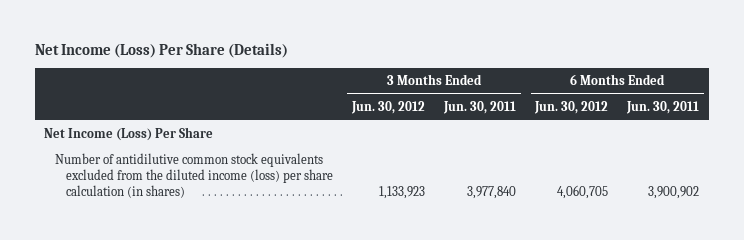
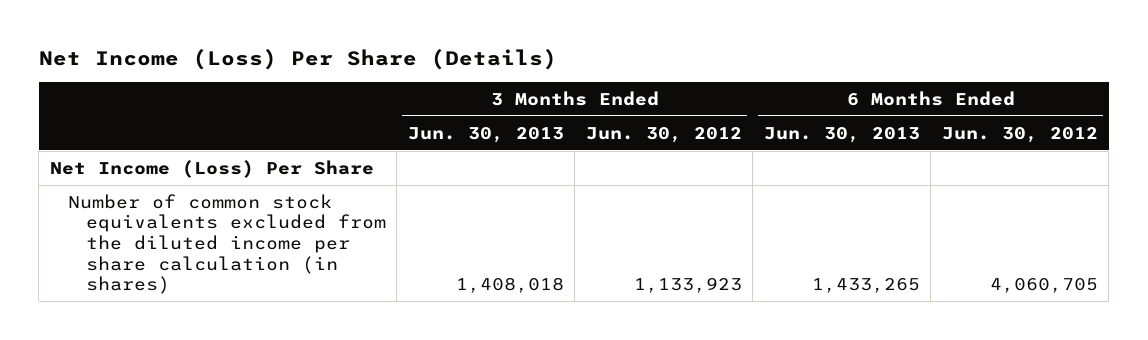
[443,101,517,115] Jun. 30, 2011 -> none
[626,101,700,115] Jun. 30, 2011 -> none
none -> [407,126,564,143] Jun. 30, 2013
none -> [763,126,920,143] Jun. 30, 2013
[55,153,334,199] Number of antidilutive common stock equivalents excluded from the diluted income (loss) per share calculation (in shares) -> [67,193,386,295] Number of common stock equivalents excluded from the diluted income per share calculation (in shares)

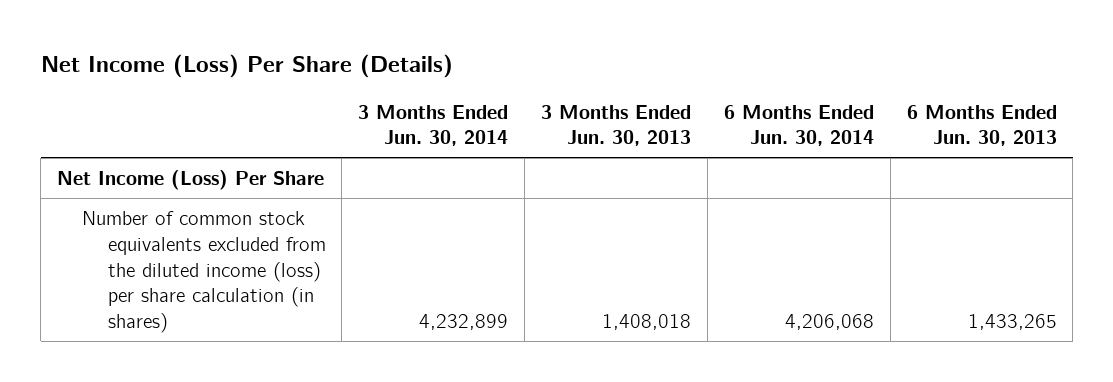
[585,126,742,143] Jun. 30, 2012 -> none
[941,126,1098,143] Jun. 30, 2012 -> none
none -> [358,104,509,147] 3 Months Ended Jun. 30, 2014
none -> [723,104,874,147] 6 Months Ended Jun. 30, 2014
[67,193,386,295] Number of common stock equivalents excluded from the diluted income per share calculation (in shares) -> [82,210,326,334] Number of common stock equivalents excluded from the diluted income (loss) per share calculation (in shares)

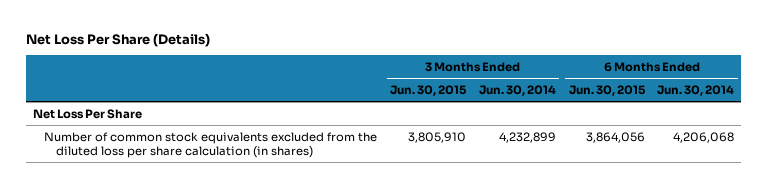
[40,53,453,78] Net Income (Loss) Per Share (Details) -> [26,32,211,47] Net Loss Per Share (Details)
[541,104,692,147] 3 Months Ended Jun. 30, 2013 -> none
[906,104,1057,147] 6 Months Ended Jun. 30, 2013 -> none
none -> [390,84,468,96] Jun. 30, 2015
none -> [568,84,646,96] Jun. 30, 2015
[56,169,324,190] Net Income (Loss) Per Share -> [32,108,142,119] Net Loss Per Share
[82,210,326,334] Number of common stock equivalents excluded from the diluted income (loss) per share calculation (in shares) -> [44,131,378,158] Number of common stock equivalents excluded from the diluted loss per share calculation (in shares)

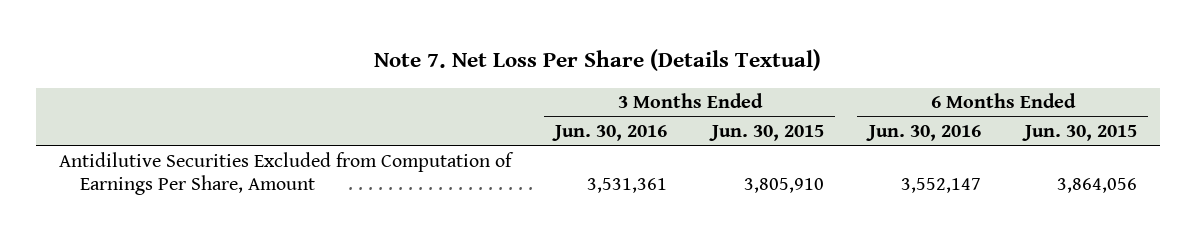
[26,32,211,47] Net Loss Per Share (Details) -> [373,49,821,72] Note 7. Net Loss Per Share (Details Textual)
[478,84,556,96] Jun. 30, 2014 -> none
[657,84,735,96] Jun. 30, 2014 -> none
none -> [552,125,668,142] Jun. 30, 2016
none -> [865,125,981,142] Jun. 30, 2016
[32,108,142,119] Net Loss Per Share -> none
[44,131,378,158] Number of common stock equivalents excluded from the diluted loss per share calculation (in shares) -> [58,151,514,196] Antidilutive Securities Excluded from Computation of Earnings Per Share, Amount

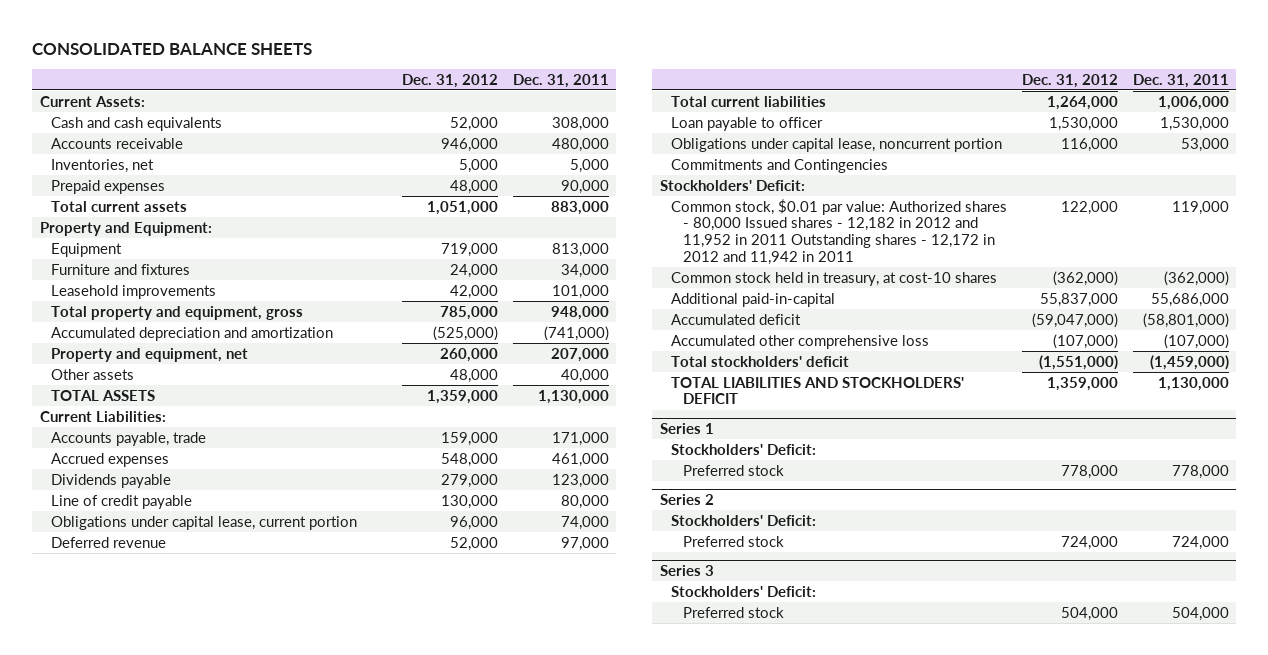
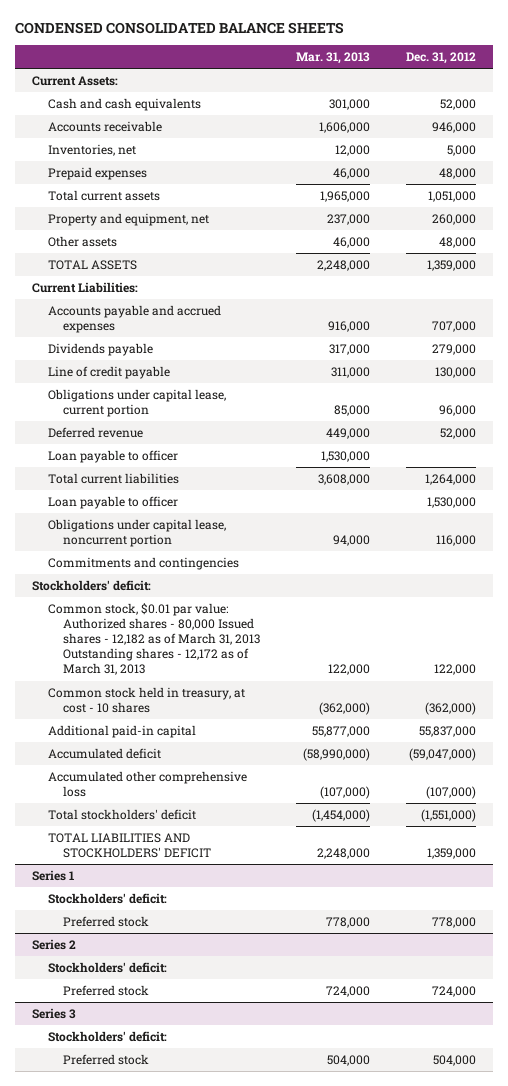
[32,42,313,55] CONSOLIDATED BALANCE SHEETS -> [14,22,344,35] CONDENSED CONSOLIDATED BALANCE SHEETS
[512,73,609,88] Dec. 31, 2011 -> none
none -> [295,52,370,65] Mar. 31, 2013
[39,221,212,236] Property and Equipment: -> none
[51,242,123,257] Equipment -> none
[51,263,191,275] Furniture and fixtures -> none
[51,284,217,299] Leasehold improvements -> none
[51,305,304,320] Total property and equipment, gross -> none
[51,326,334,341] Accumulated depreciation and amortization -> none
[51,431,207,446] Accounts payable, trade -> none
[51,452,170,467] Accrued expenses -> none
none -> [47,304,221,334] Accounts payable and accrued expenses
none -> [47,449,178,463] Loan payable to officer
[671,158,889,173] Commitments and Contingencies -> [47,556,239,570] Commitments and contingencies
[659,179,805,191] Stockholders' Deficit: -> [32,579,152,591] Stockholders' deficit:
[671,198,1008,265] Common stock, $0.01 par value: Authorized shares - 80,000 Issued shares - 12,182 in 2012 and 11,952 in 2011 Outstanding shares - 12,172 in 2012 and 11,942 in 2011 -> [47,602,261,676] Common stock, $0.01 par value: Authorized shares - 80,000 Issued shares - 12,182 as of March 31, 2013 Outstanding shares - 12,172 as of March 31, 2013
[671,271,998,286] Common stock held in treasury, at cost-10 shares -> [47,686,245,714] Common stock held in treasury, at cost - 10 shares
[671,292,836,307] Additional paid-in-capital -> [47,724,196,738] Additional paid-in capital
[671,443,817,455] Stockholders' Deficit: -> [47,892,167,904] Stockholders' deficit:
[671,514,817,526] Stockholders' Deficit: -> [47,961,167,973] Stockholders' deficit:
[671,585,817,597] Stockholders' Deficit: -> [47,1030,167,1042] Stockholders' deficit:

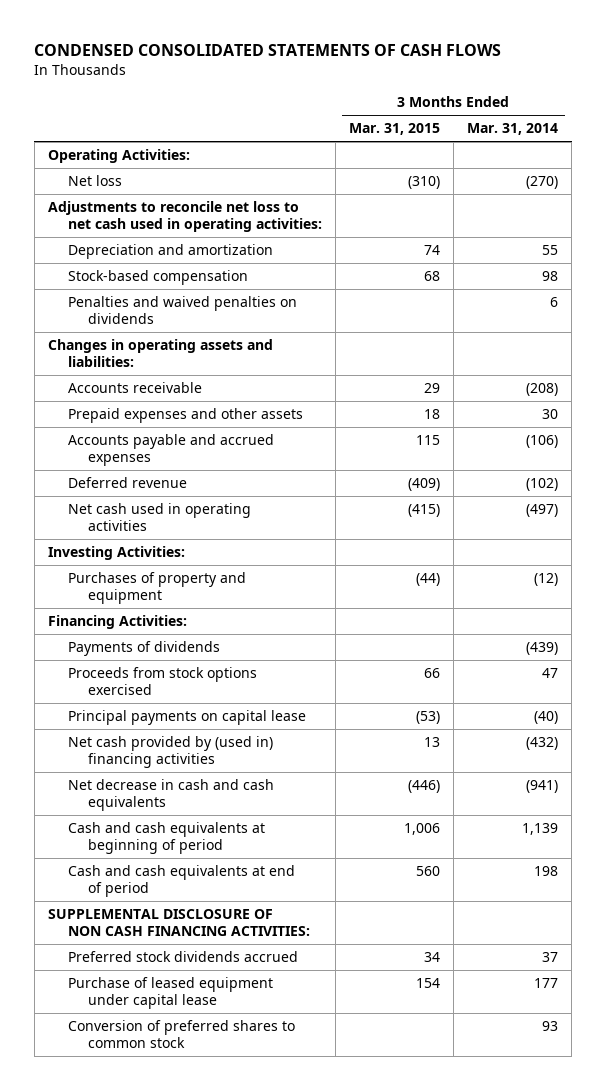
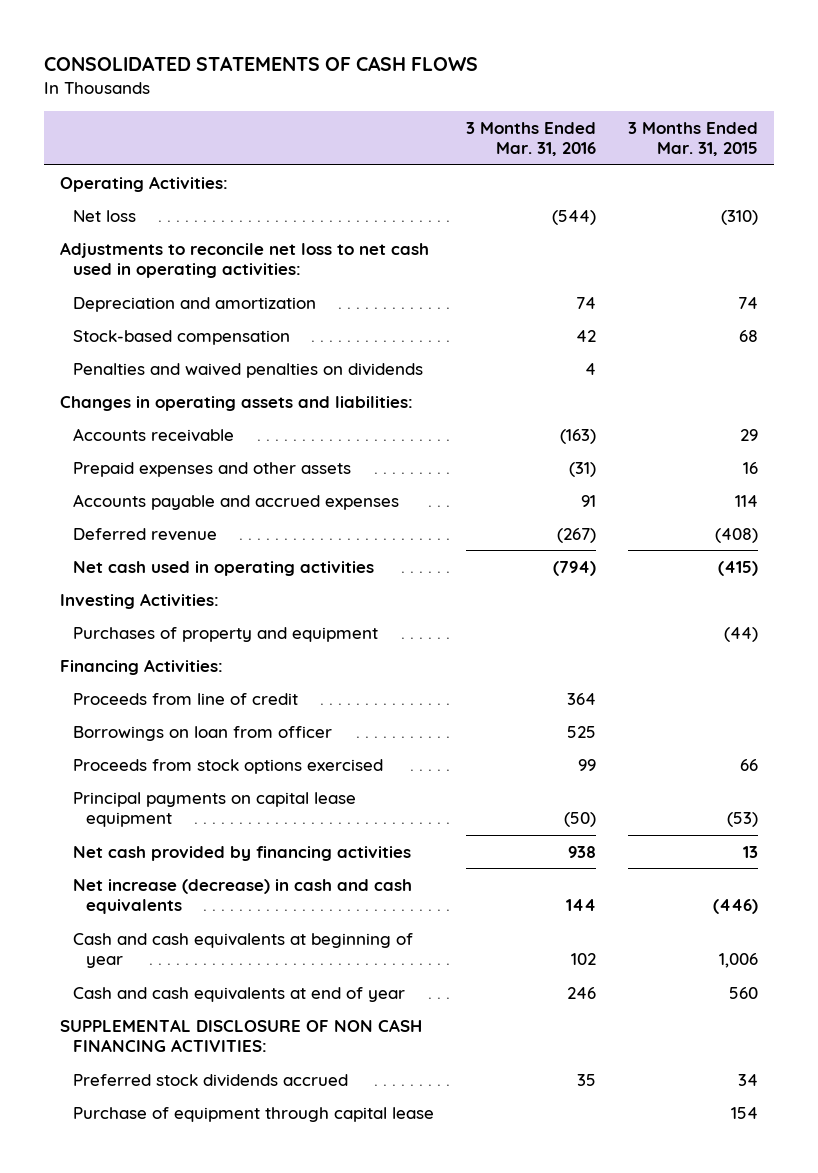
[34,43,502,56] CONDENSED CONSOLIDATED STATEMENTS OF CASH FLOWS -> [44,55,479,71] CONSOLIDATED STATEMENTS OF CASH FLOWS
[467,123,559,136] Mar. 31, 2014 -> none
none -> [466,121,597,157] 3 Months Ended Mar. 31, 2016
[423,409,440,420] 18 -> [742,461,758,474] 16
[415,435,440,446] 115 -> [734,494,758,507] 114
[407,478,440,492] (409) -> [714,527,758,543] (408)
[67,641,220,657] Payments of dividends -> none
none -> [73,692,299,705] Proceeds from line of credit
none -> [73,725,333,741] Borrowings on loan from officer
[67,710,306,726] Principal payments on capital lease -> [73,791,357,828] Principal payments on capital lease equipment
[67,736,273,768] Net cash provided by (used in) financing activities -> [73,845,412,861] Net cash provided by financing activities
[67,779,274,811] Net decrease in cash and cash equivalents -> [73,878,413,915] Net increase (decrease) in cash and cash equivalents
[67,822,265,854] Cash and cash equivalents at beginning of period -> [73,932,414,969] Cash and cash equivalents at beginning of year
[67,865,295,897] Cash and cash equivalents at end of period -> [73,986,406,1002] Cash and cash equivalents at end of year
[67,1020,295,1048] Conversion of preferred shares to common stock -> none
[67,977,273,1009] Purchase of leased equipment under capital lease -> [73,1106,435,1122] Purchase of equipment through capital lease

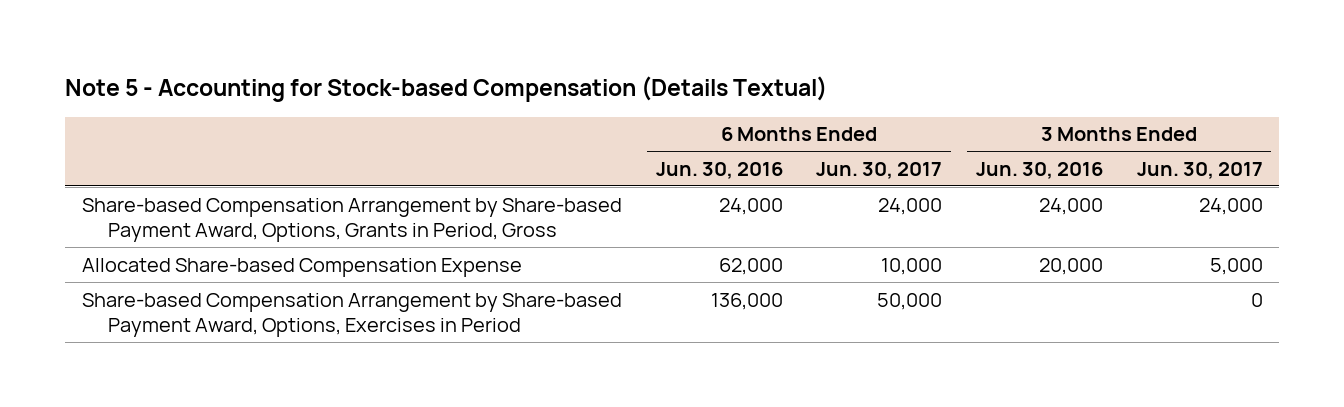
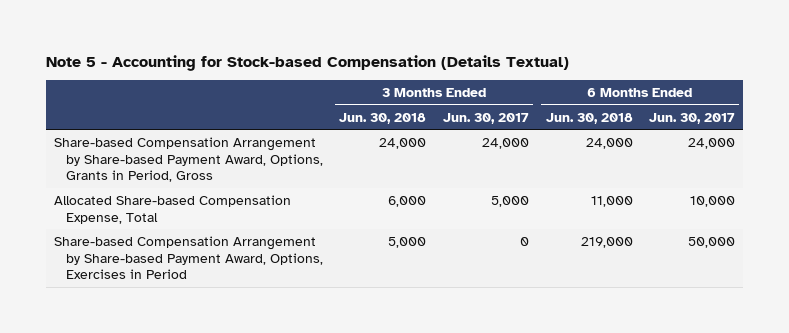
[655,161,783,179] Jun. 30, 2016 -> none
[975,161,1103,179] Jun. 30, 2016 -> none
none -> [339,112,427,124] Jun. 30, 2018
none -> [545,112,633,124] Jun. 30, 2018
[81,257,522,277] Allocated Share-based Compensation Expense -> [54,194,292,224] Allocated Share-based Compensation Expense, Total

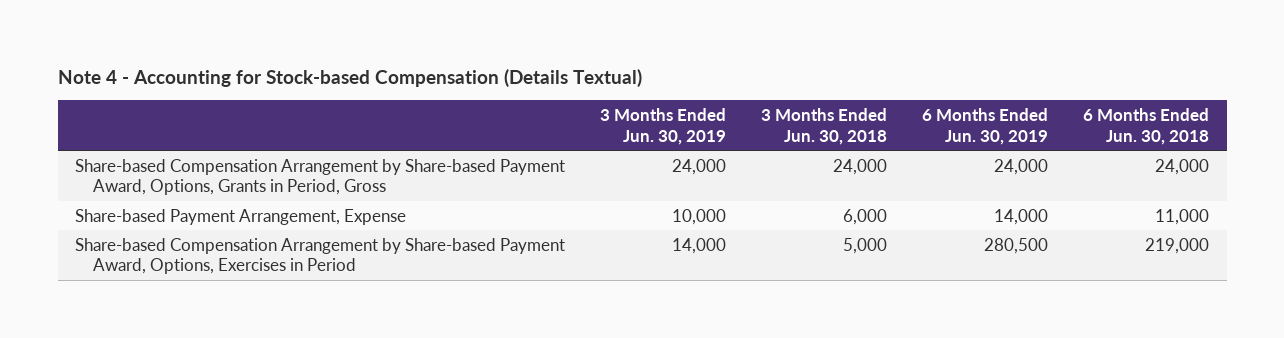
[45,54,569,71] Note 5 - Accounting for Stock-based Compensation (Details Textual) -> [57,68,642,87] Note 4 - Accounting for Stock-based Compensation (Details Textual)
[442,112,529,124] Jun. 30, 2017 -> none
[649,112,736,124] Jun. 30, 2017 -> none
none -> [600,107,727,145] 3 Months Ended Jun. 30, 2019
none -> [922,107,1049,145] 6 Months Ended Jun. 30, 2019
[54,194,292,224] Allocated Share-based Compensation Expense, Total -> [75,208,407,225] Share-based Payment Arrangement, Expense

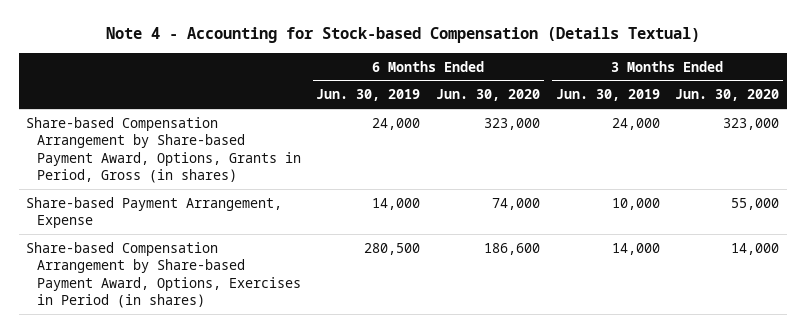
[761,107,888,145] 3 Months Ended Jun. 30, 2018 -> none
[1083,107,1210,145] 6 Months Ended Jun. 30, 2018 -> none
none -> [436,89,541,102] Jun. 30, 2020
none -> [675,89,780,102] Jun. 30, 2020
[75,158,566,196] Share-based Compensation Arrangement by Share-based Payment Award, Options, Grants in Period, Gross -> [26,116,301,184] Share-based Compensation Arrangement by Share-based Payment Award, Options, Grants in Period, Gross (in shares)
[75,237,566,275] Share-based Compensation Arrangement by Share-based Payment Award, Options, Exercises in Period -> [26,241,301,309] Share-based Compensation Arrangement by Share-based Payment Award, Options, Exercises in Period (in shares)

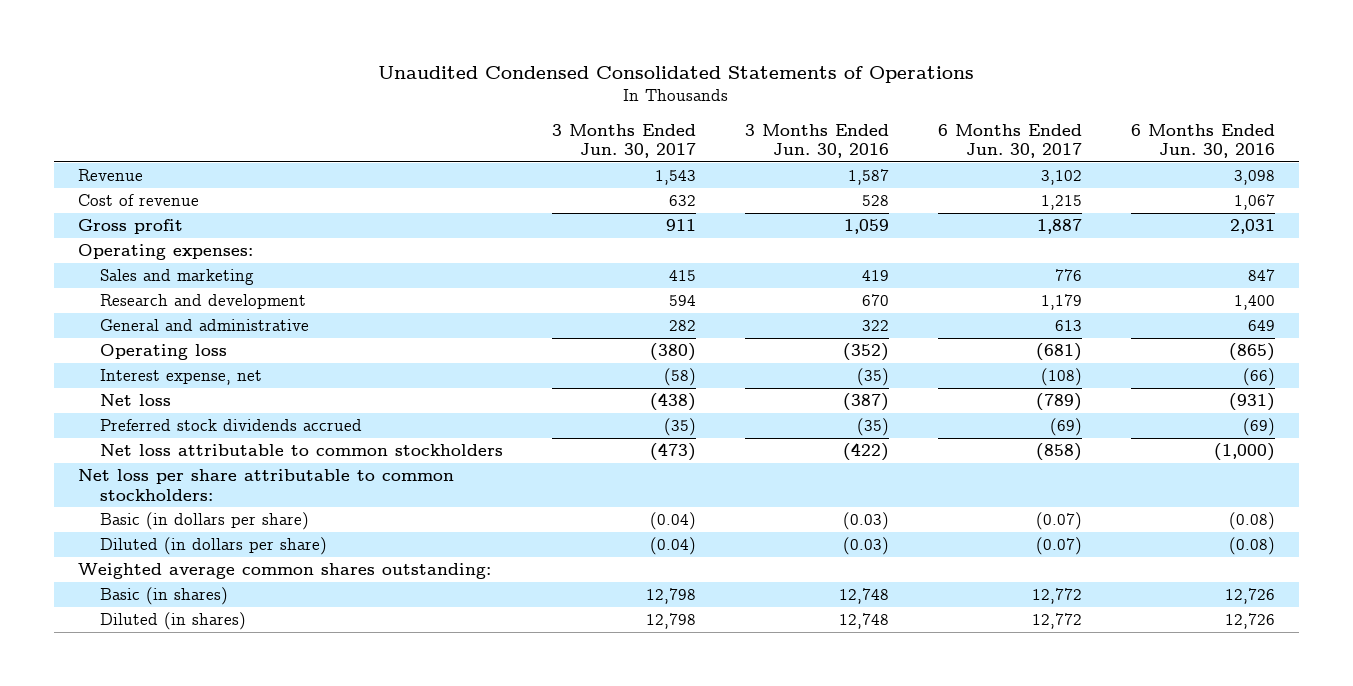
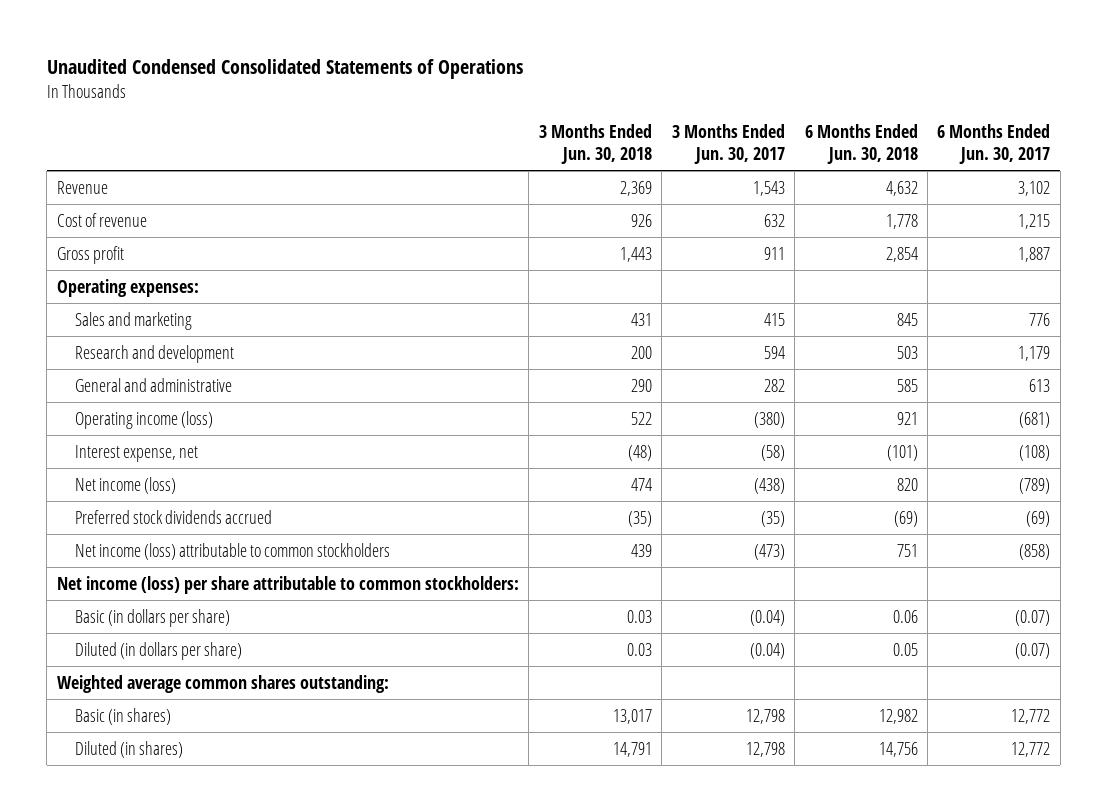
[744,123,889,159] 3 Months Ended Jun. 30, 2016 -> none
[1130,123,1275,159] 6 Months Ended Jun. 30, 2016 -> none
none -> [538,124,652,164] 3 Months Ended Jun. 30, 2018
none -> [804,124,918,164] 6 Months Ended Jun. 30, 2018
[99,344,227,361] Operating loss -> [75,410,214,429] Operating income (loss)
[99,394,171,407] Net loss -> [75,476,177,494] Net income (loss)
[99,444,503,457] Net loss attributable to common stockholders -> [75,542,391,560] Net income (loss) attributable to common stockholders
[78,469,455,501] Net loss per share attributable to common stockholders: -> [56,575,519,594] Net income (loss) per share attributable to common stockholders:

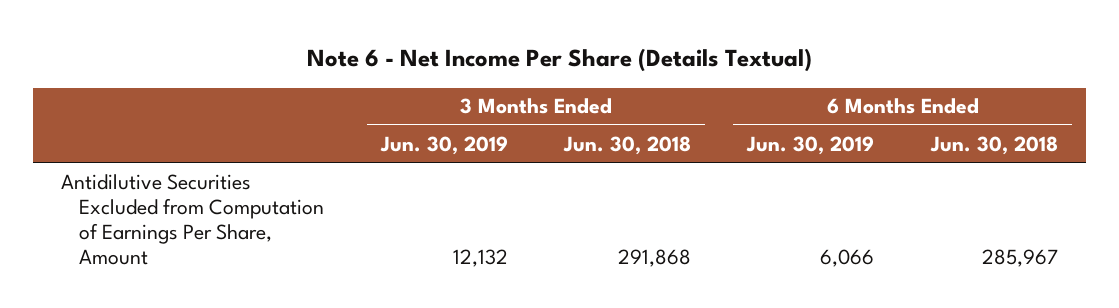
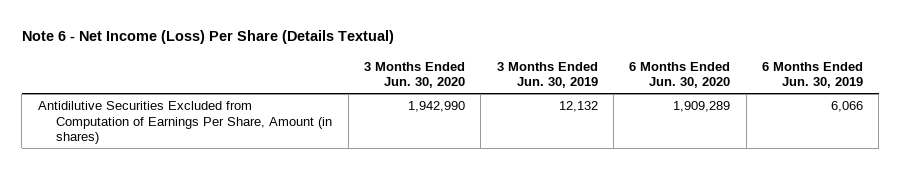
[306,48,812,73] Note 6 - Net Income Per Share (Details Textual) -> [21,30,394,45] Note 6 - Net Income (Loss) Per Share (Details Textual)
[563,135,692,155] Jun. 30, 2018 -> none
[929,135,1058,155] Jun. 30, 2018 -> none
none -> [363,61,465,88] 3 Months Ended Jun. 30, 2020
none -> [629,61,731,88] 6 Months Ended Jun. 30, 2020
[61,173,325,265] Antidilutive Securities Excluded from Computation of Earnings Per Share, Amount -> [37,101,333,144] Antidilutive Securities Excluded from Computation of Earnings Per Share, Amount (in shares)

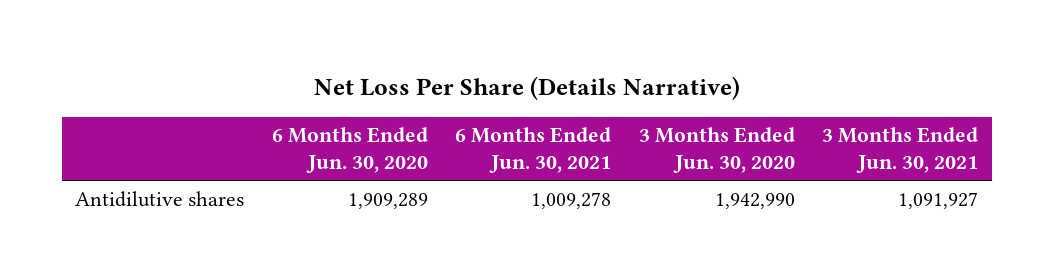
[21,30,394,45] Note 6 - Net Income (Loss) Per Share (Details Textual) -> [313,76,740,101] Net Loss Per Share (Details Narrative)
[496,61,598,88] 3 Months Ended Jun. 30, 2019 -> none
[762,61,864,88] 6 Months Ended Jun. 30, 2019 -> none
none -> [455,127,612,174] 6 Months Ended Jun. 30, 2021
none -> [822,127,979,174] 3 Months Ended Jun. 30, 2021
[37,101,333,144] Antidilutive Securities Excluded from Computation of Earnings Per Share, Amount (in shares) -> [75,191,245,208] Antidilutive shares

